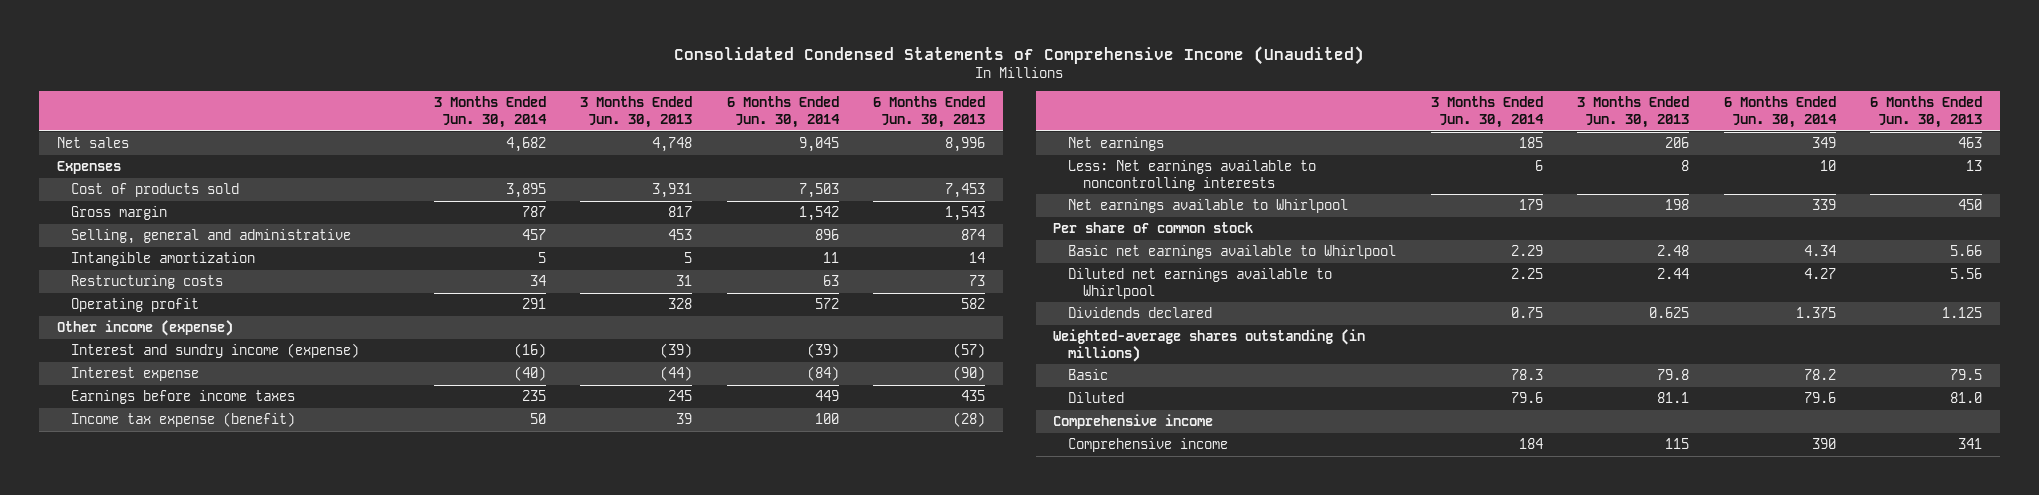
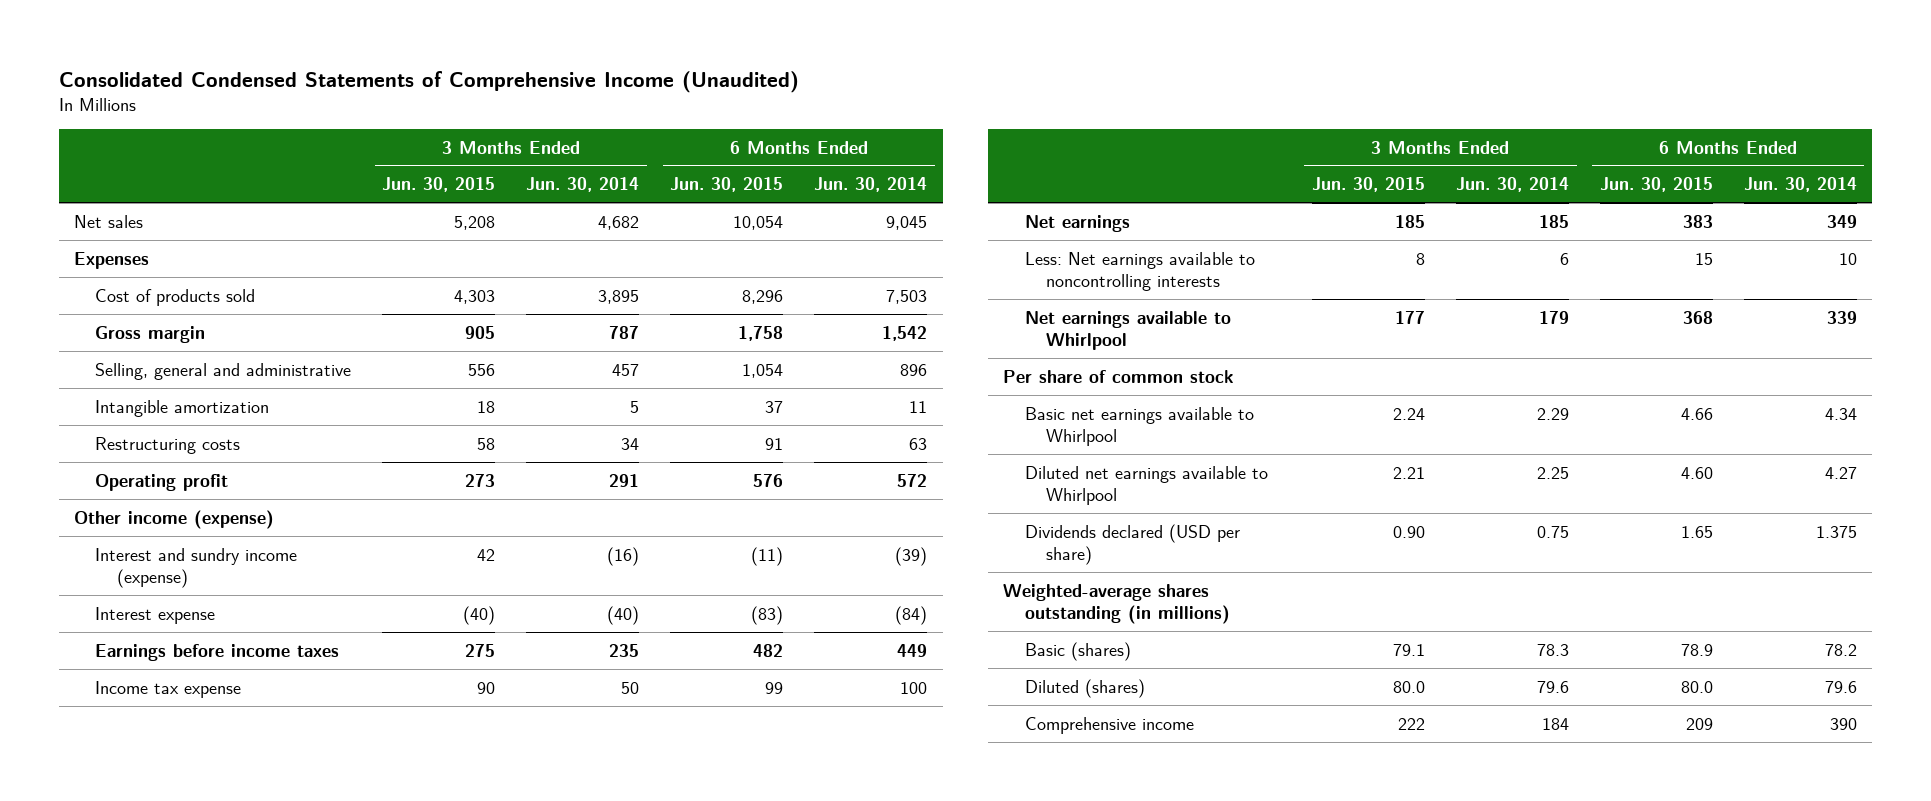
[580,96,693,129] 3 Months Ended Jun. 30, 2013 -> none
[873,96,986,129] 6 Months Ended Jun. 30, 2013 -> none
none -> [382,177,496,193] Jun. 30, 2015
none -> [670,177,784,193] Jun. 30, 2015
[71,412,296,428] Income tax expense (benefit) -> [95,680,242,698] Income tax expense
[1068,307,1213,319] Dividends declared -> [1024,523,1240,565] Dividends declared (USD per share)
[1053,414,1214,430] Comprehensive income -> none
[1068,369,1109,381] Basic -> [1024,641,1131,661] Basic (shares)
[1068,392,1125,404] Diluted -> [1024,678,1145,698] Diluted (shares)

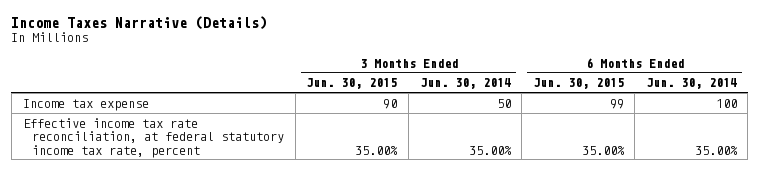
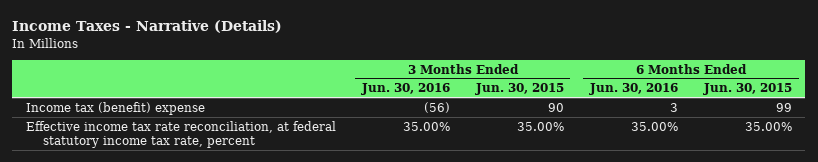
[11,15,268,30] Income Taxes Narrative (Details) -> [12,20,283,34] Income Taxes - Narrative (Details)
[419,78,511,90] Jun. 30, 2014 -> none
[645,78,737,90] Jun. 30, 2014 -> none
none -> [360,83,450,96] Jun. 30, 2016
none -> [589,83,679,96] Jun. 30, 2016
[22,98,149,111] Income tax expense -> [25,101,205,115] Income tax (benefit) expense

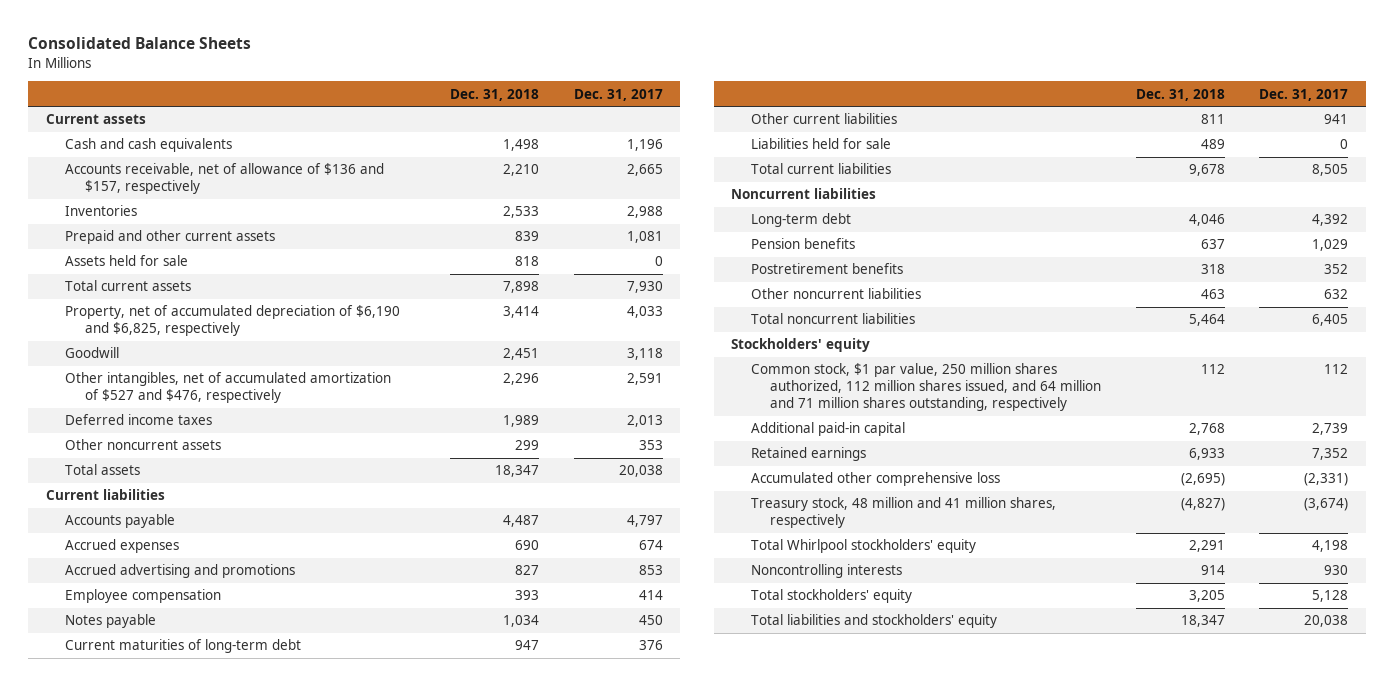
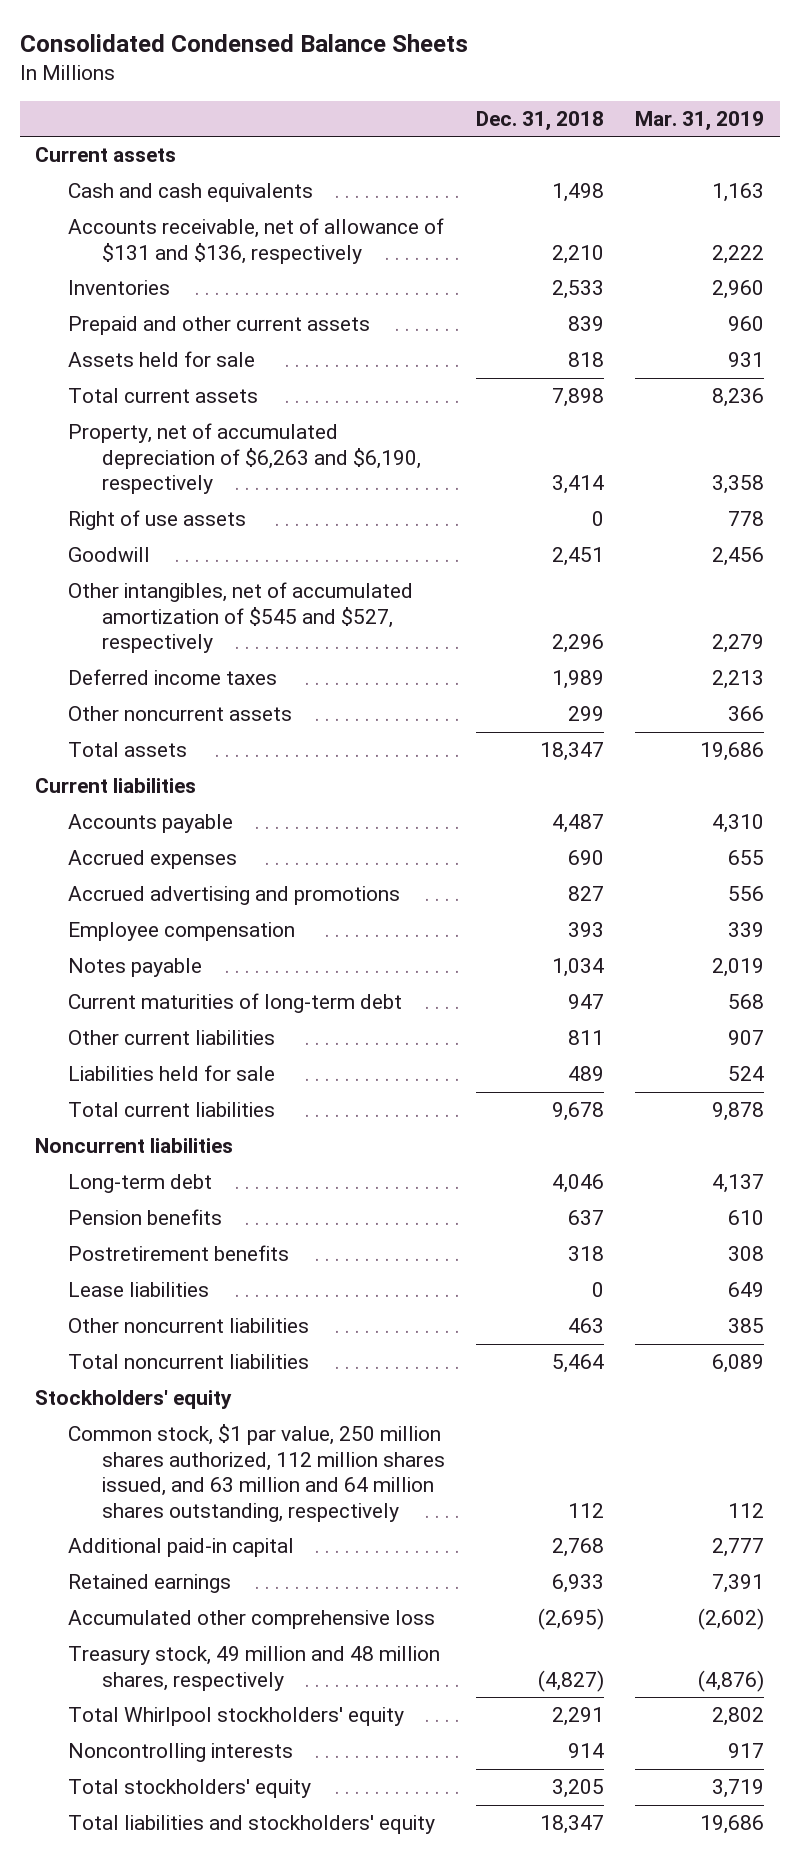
[28,37,252,50] Consolidated Balance Sheets -> [19,34,468,53] Consolidated Condensed Balance Sheets
[573,88,663,101] Dec. 31, 2017 -> none
none -> [635,111,765,132] Mar. 31, 2019
[65,163,385,195] Accounts receivable, net of allowance of $136 and $157, respectively -> [68,218,445,264] Accounts receivable, net of allowance of $131 and $136, respectively
[65,305,401,337] Property, net of accumulated depreciation of $6,190 and $6,825, respectively -> [68,423,421,495] Property, net of accumulated depreciation of $6,263 and $6,190, respectively
none -> [68,510,247,531] Right of use assets
[65,372,392,404] Other intangibles, net of accumulated amortization of $527 and $476, respectively -> [68,582,414,654] Other intangibles, net of accumulated amortization of $545 and $527, respectively
none -> [68,1282,210,1298] Lease liabilities
[750,363,1102,412] Common stock, $1 par value, 250 million shares authorized, 112 million shares issued, and 64 million and 71 million shares outstanding, respectively -> [68,1424,445,1522] Common stock, $1 par value, 250 million shares authorized, 112 million shares issued, and 63 million and 64 million shares outstanding, respectively
[750,497,1056,529] Treasury stock, 48 million and 41 million shares, respectively -> [68,1646,441,1691] Treasury stock, 49 million and 48 million shares, respectively

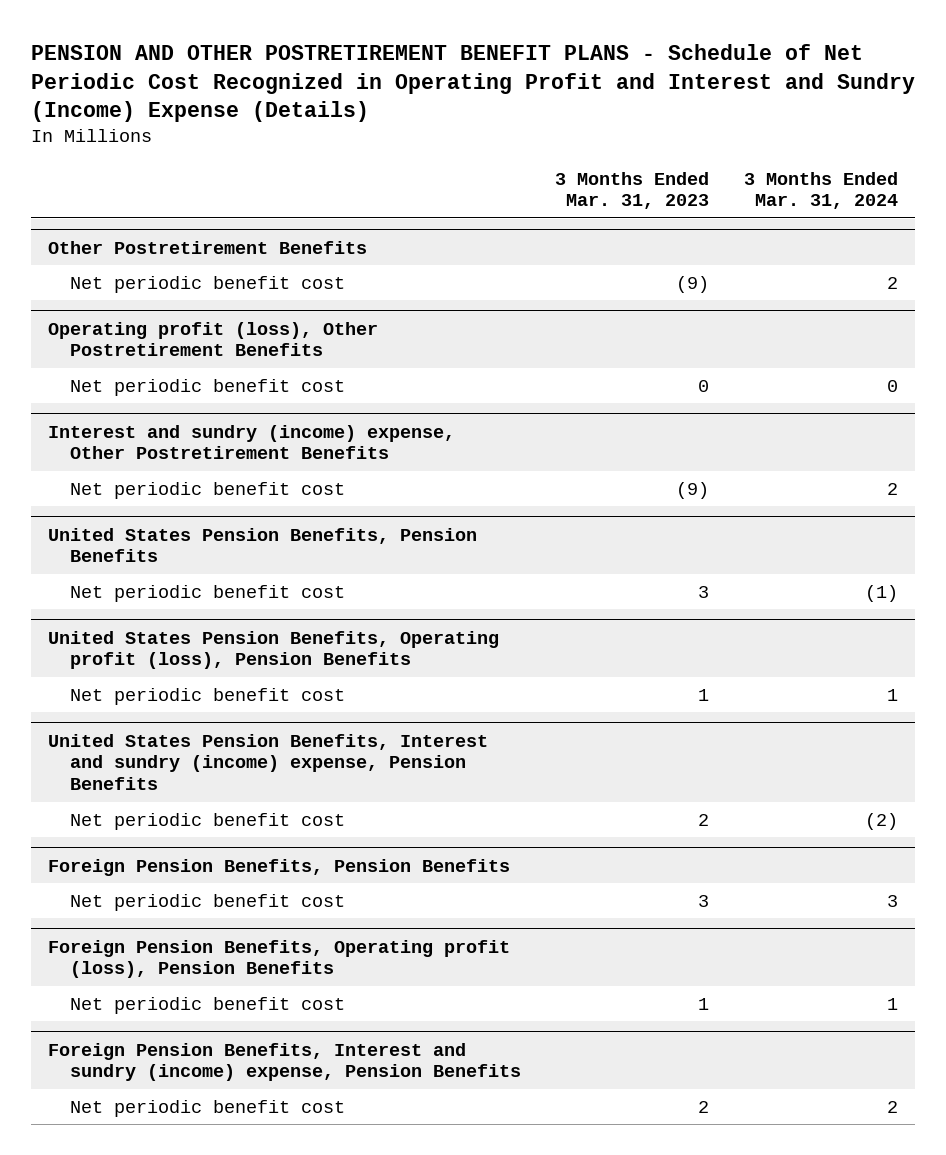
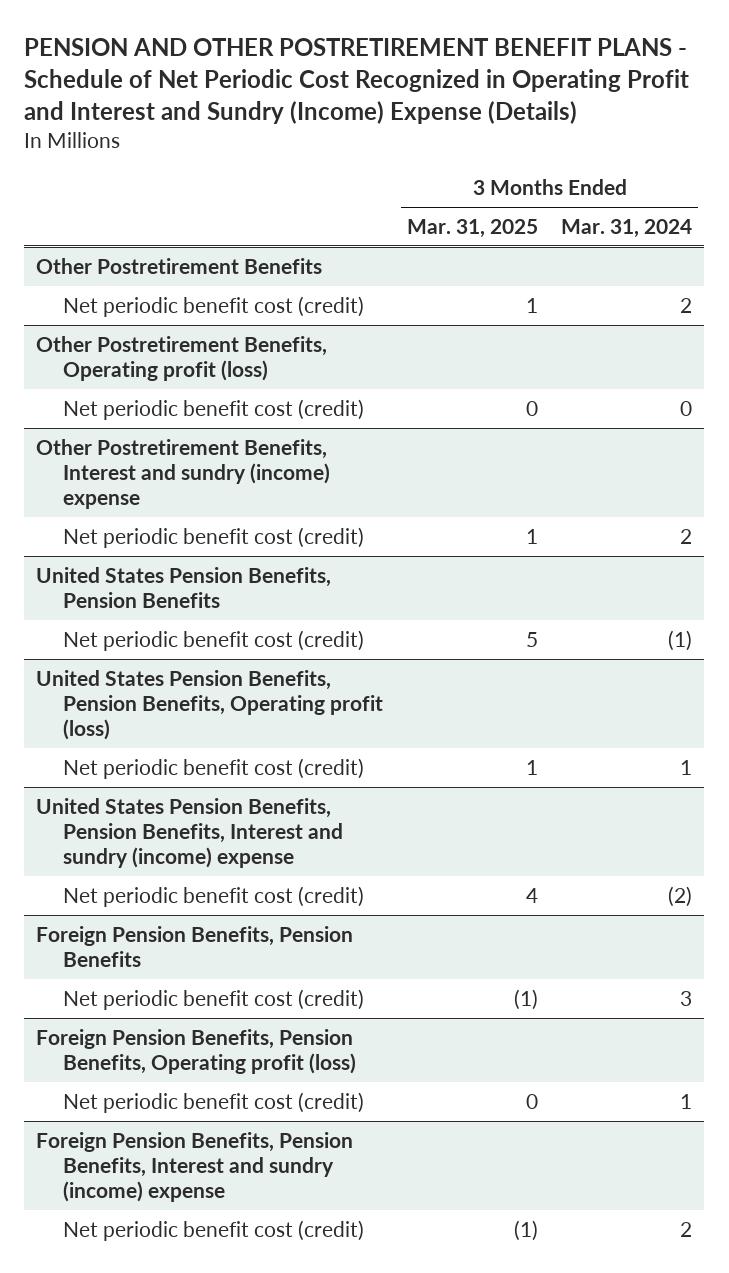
[555,171,710,210] 3 Months Ended Mar. 31, 2023 -> none
none -> [406,218,538,238] Mar. 31, 2025
[69,275,345,293] Net periodic benefit cost -> [63,295,365,317] Net periodic benefit cost (credit)
[48,321,379,357] Operating profit (loss), Other Postretirement Benefits -> [36,335,328,382] Other Postretirement Benefits, Operating profit (loss)
[69,378,345,396] Net periodic benefit cost -> [63,398,365,420] Net periodic benefit cost (credit)
[48,424,456,460] Interest and sundry (income) expense, Other Postretirement Benefits -> [36,438,331,510] Other Postretirement Benefits, Interest and sundry (income) expense
[69,481,345,499] Net periodic benefit cost -> [63,526,365,548] Net periodic benefit cost (credit)
[69,584,345,602] Net periodic benefit cost -> [63,629,365,651] Net periodic benefit cost (credit)
[48,630,500,670] United States Pension Benefits, Operating profit (loss), Pension Benefits -> [36,669,384,741] United States Pension Benefits, Pension Benefits, Operating profit (loss)
[69,687,345,705] Net periodic benefit cost -> [63,757,365,779] Net periodic benefit cost (credit)
[48,733,489,791] United States Pension Benefits, Interest and sundry (income) expense, Pension Benefits -> [36,797,344,869] United States Pension Benefits, Pension Benefits, Interest and sundry (income) expense
[69,812,345,830] Net periodic benefit cost -> [63,885,365,907] Net periodic benefit cost (credit)
[69,893,345,911] Net periodic benefit cost -> [63,988,365,1010] Net periodic benefit cost (credit)
[48,939,511,979] Foreign Pension Benefits, Operating profit (loss), Pension Benefits -> [36,1028,357,1075] Foreign Pension Benefits, Pension Benefits, Operating profit (loss)
[69,996,345,1014] Net periodic benefit cost -> [63,1091,365,1113] Net periodic benefit cost (credit)
[48,1042,521,1082] Foreign Pension Benefits, Interest and sundry (income) expense, Pension Benefits -> [36,1131,354,1203] Foreign Pension Benefits, Pension Benefits, Interest and sundry (income) expense
[69,1099,345,1117] Net periodic benefit cost -> [63,1219,365,1241] Net periodic benefit cost (credit)

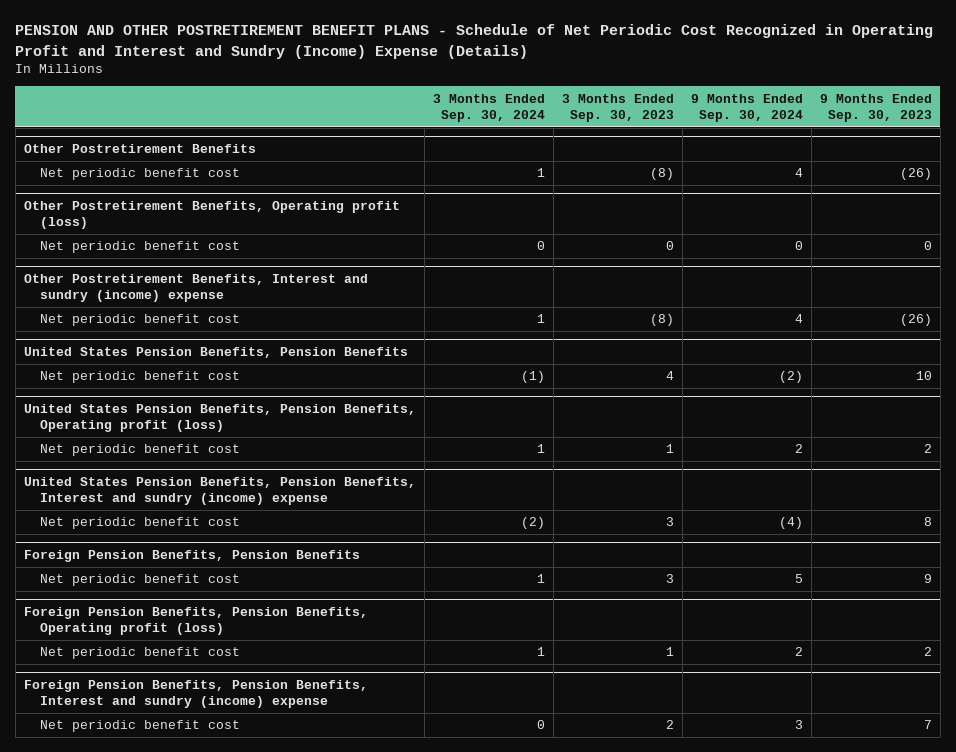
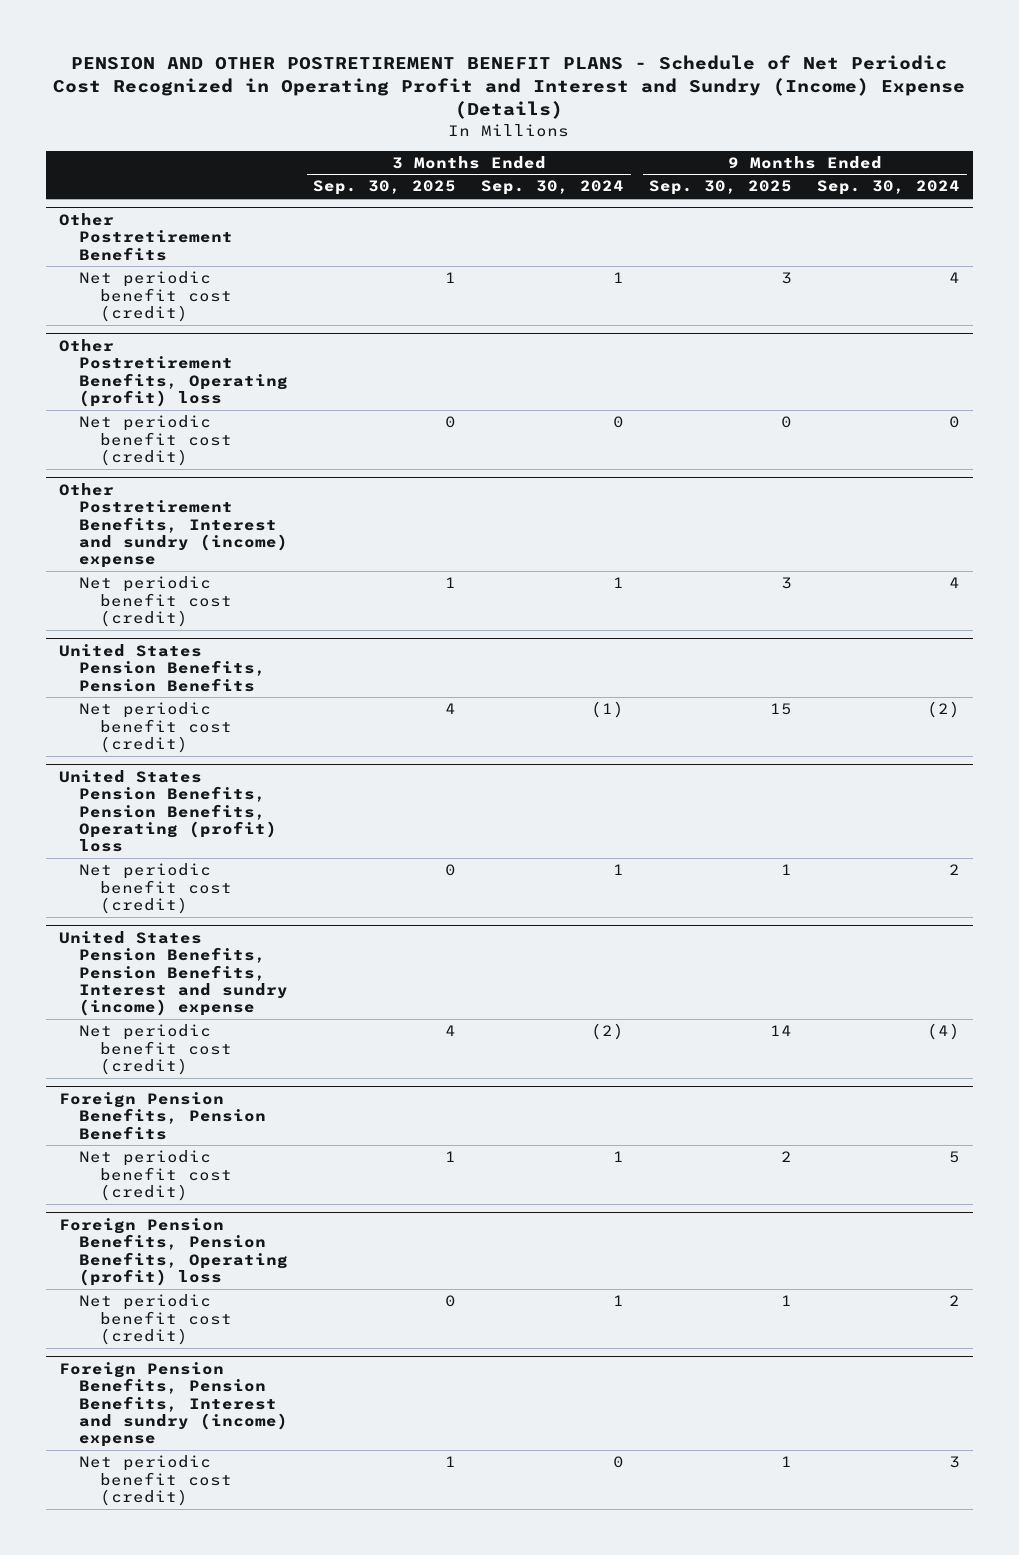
[561,93,674,123] 3 Months Ended Sep. 30, 2023 -> none
[819,93,932,123] 9 Months Ended Sep. 30, 2023 -> none
none -> [313,180,457,196] Sep. 30, 2025
none -> [649,180,793,196] Sep. 30, 2025
[40,168,241,181] Net periodic benefit cost -> [79,271,232,322] Net periodic benefit cost (credit)
[23,200,400,230] Other Postretirement Benefits, Operating profit (loss) -> [58,338,289,408] Other Postretirement Benefits, Operating (profit) loss
[40,241,241,254] Net periodic benefit cost -> [79,415,232,466] Net periodic benefit cost (credit)
[40,314,241,327] Net periodic benefit cost -> [79,576,232,627] Net periodic benefit cost (credit)
[40,371,241,384] Net periodic benefit cost -> [79,702,232,753] Net periodic benefit cost (credit)
[23,403,416,433] United States Pension Benefits, Pension Benefits, Operating profit (loss) -> [58,769,278,853] United States Pension Benefits, Pension Benefits, Operating (profit) loss
[40,444,241,457] Net periodic benefit cost -> [79,863,232,914] Net periodic benefit cost (credit)
[40,517,241,530] Net periodic benefit cost -> [79,1024,232,1075] Net periodic benefit cost (credit)
[40,574,241,587] Net periodic benefit cost -> [79,1150,232,1201] Net periodic benefit cost (credit)
[23,606,368,636] Foreign Pension Benefits, Pension Benefits, Operating profit (loss) -> [58,1217,289,1287] Foreign Pension Benefits, Pension Benefits, Operating (profit) loss
[40,647,241,660] Net periodic benefit cost -> [79,1294,232,1345] Net periodic benefit cost (credit)
[40,720,241,733] Net periodic benefit cost -> [79,1455,232,1506] Net periodic benefit cost (credit)

